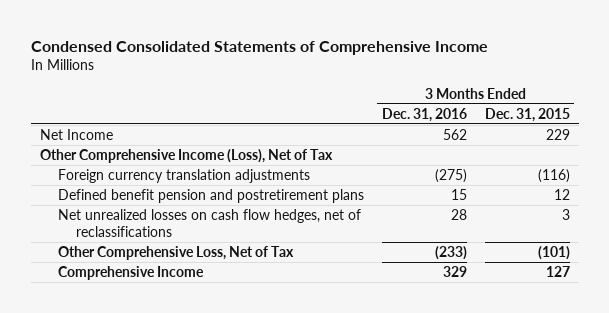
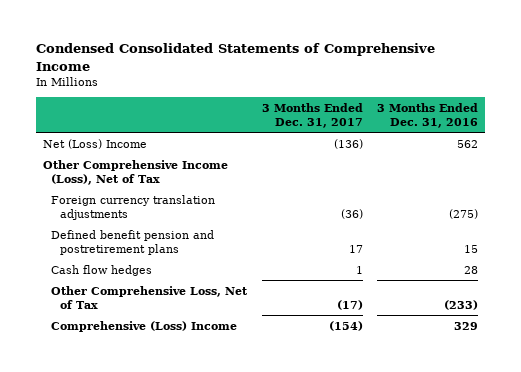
[484,107,570,122] Dec. 31, 2015 -> none
none -> [261,102,363,128] 3 Months Ended Dec. 31, 2017
[39,128,113,140] Net Income -> [42,138,147,149] Net (Loss) Income
[57,208,361,237] Net unrealized losses on cash flow hedges, net of reclassifications -> [51,264,153,276] Cash flow hedges
[57,265,204,280] Comprehensive Income -> [51,320,238,332] Comprehensive (Loss) Income

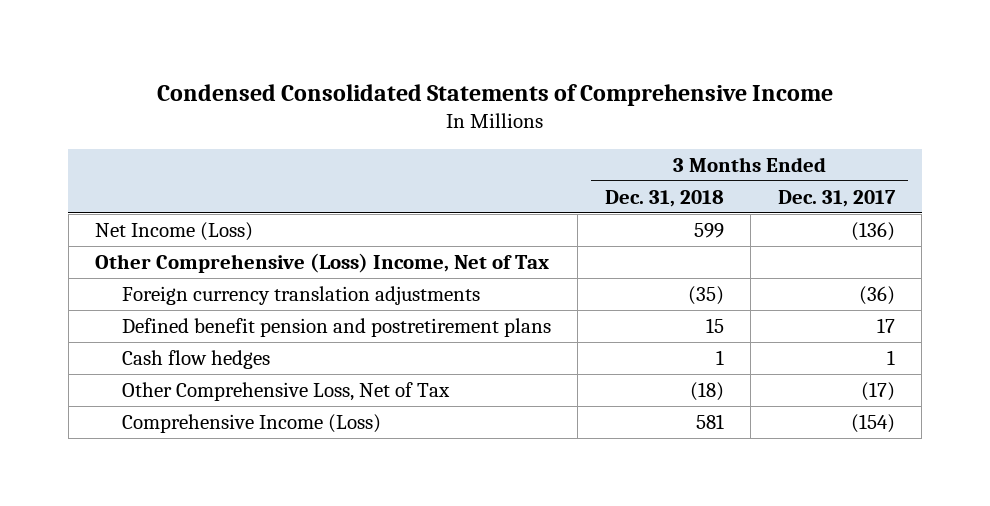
[377,102,479,128] 3 Months Ended Dec. 31, 2016 -> none
none -> [604,189,724,207] Dec. 31, 2018
[42,138,147,149] Net (Loss) Income -> [95,221,254,241] Net Income (Loss)
[42,159,228,185] Other Comprehensive Income (Loss), Net of Tax -> [95,252,550,273] Other Comprehensive (Loss) Income, Net of Tax
[51,320,238,332] Comprehensive (Loss) Income -> [122,413,382,433] Comprehensive Income (Loss)

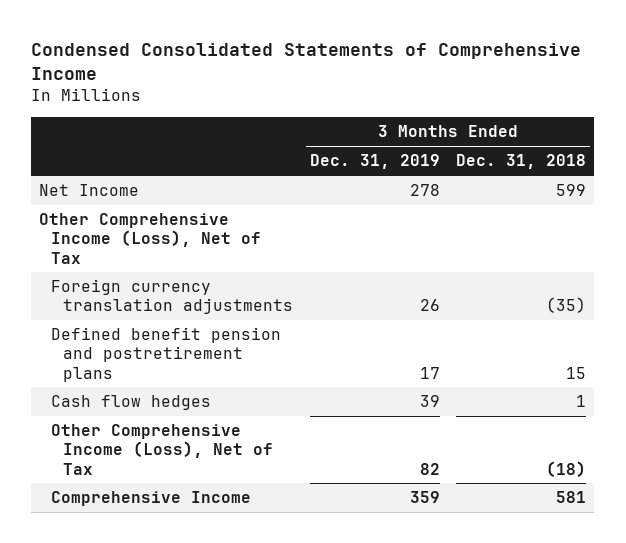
[777,189,896,207] Dec. 31, 2017 -> none
none -> [309,154,440,170] Dec. 31, 2019
[95,221,254,241] Net Income (Loss) -> [39,184,140,197] Net Income
[95,252,550,273] Other Comprehensive (Loss) Income, Net of Tax -> [39,213,262,264] Other Comprehensive Income (Loss), Net of Tax
[122,381,451,401] Other Comprehensive Loss, Net of Tax -> [51,424,274,475] Other Comprehensive Income (Loss), Net of Tax
[122,413,382,433] Comprehensive Income (Loss) -> [51,491,252,507] Comprehensive Income

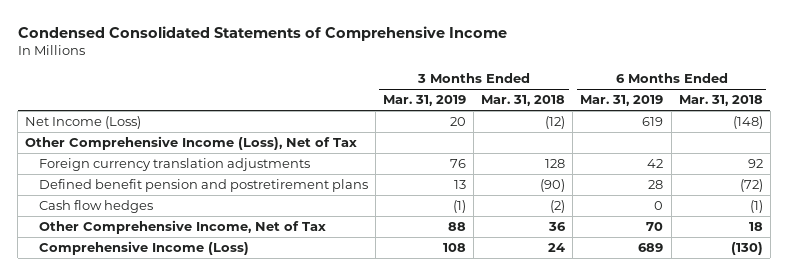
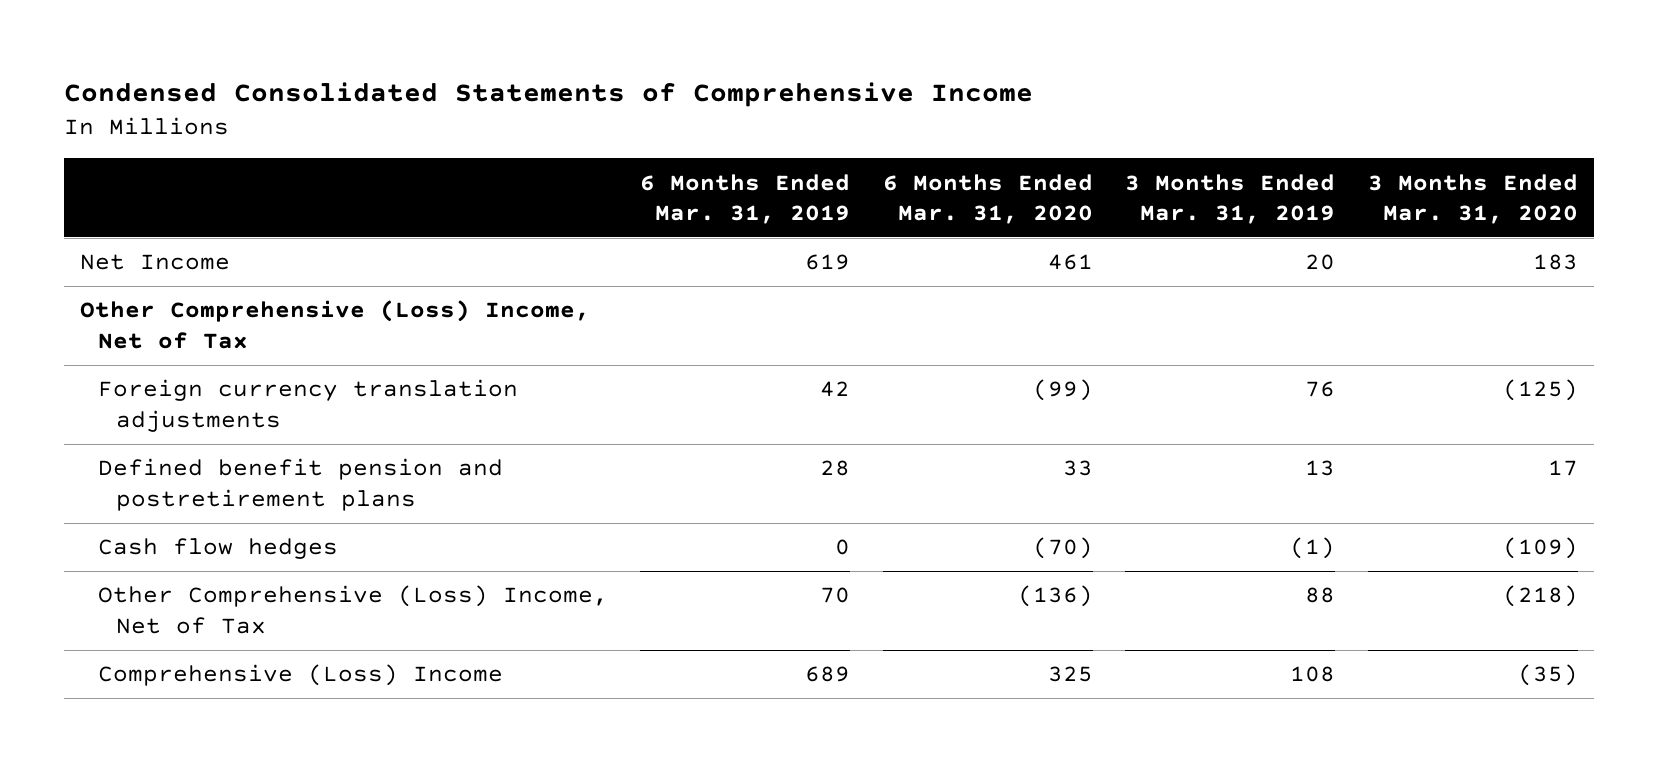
[481,95,566,107] Mar. 31, 2018 -> none
[678,95,763,107] Mar. 31, 2018 -> none
none -> [882,173,1093,225] 6 Months Ended Mar. 31, 2020
none -> [1367,173,1578,225] 3 Months Ended Mar. 31, 2020
[25,116,142,130] Net Income (Loss) -> [79,254,230,271] Net Income
[25,136,358,151] Other Comprehensive Income (Loss), Net of Tax -> [79,300,590,349] Other Comprehensive (Loss) Income, Net of Tax
[38,220,326,235] Other Comprehensive Income, Net of Tax -> [97,585,608,634] Other Comprehensive (Loss) Income, Net of Tax
[38,241,249,256] Comprehensive Income (Loss) -> [97,664,503,687] Comprehensive (Loss) Income

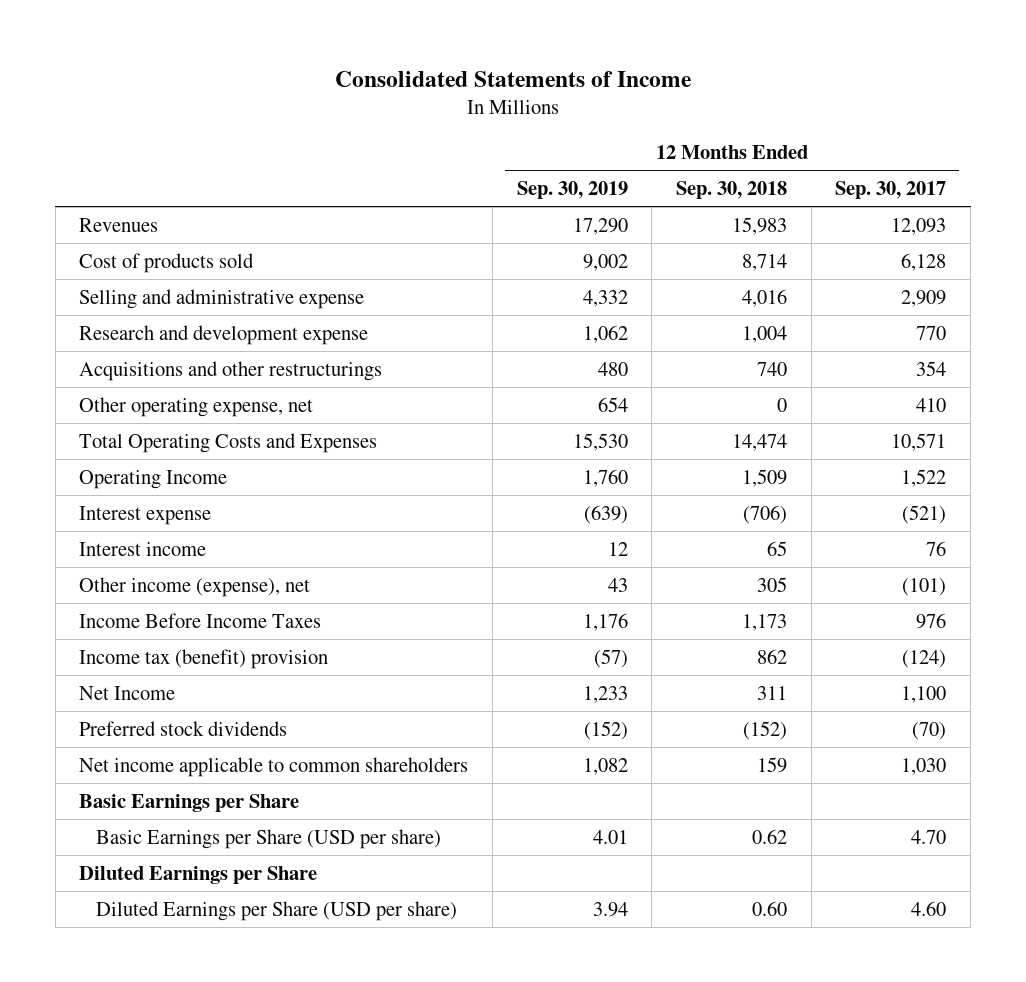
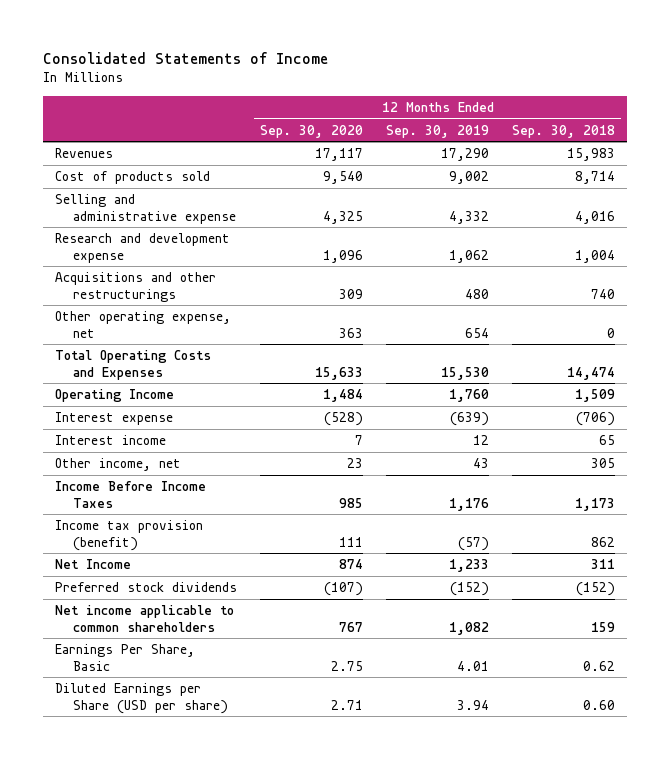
[835,181,947,200] Sep. 30, 2017 -> none
none -> [259,124,363,138] Sep. 30, 2020
[79,576,311,597] Other income (expense), net -> [54,458,181,472] Other income, net
[79,648,329,669] Income tax (benefit) provision -> [54,520,203,551] Income tax provision (benefit)
[79,793,300,812] Basic Earnings per Share -> none
[79,865,318,884] Diluted Earnings per Share -> none
[95,828,441,849] Basic Earnings per Share (USD per share) -> [54,644,195,671] Earnings Per Share, Basic

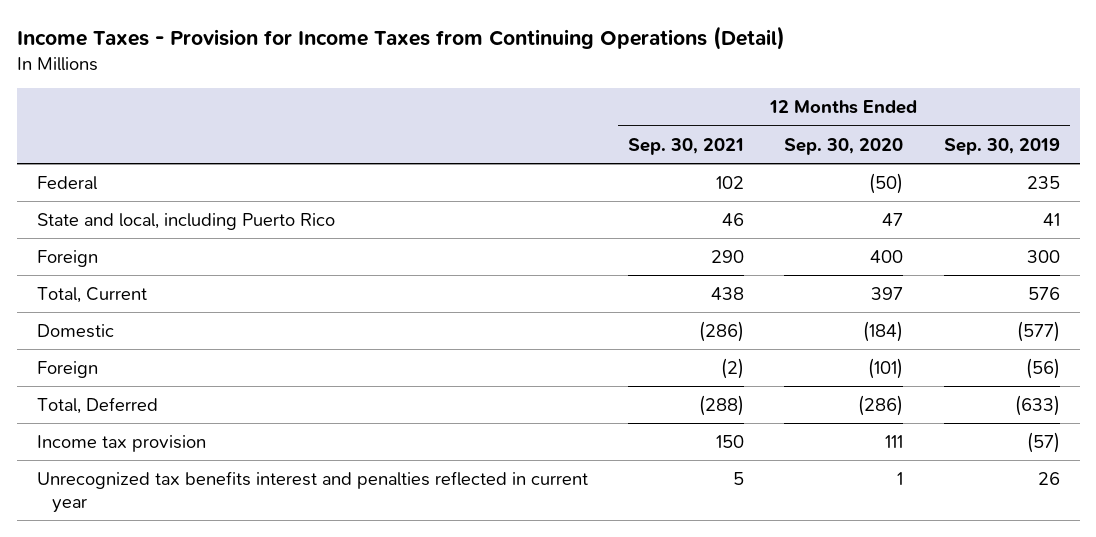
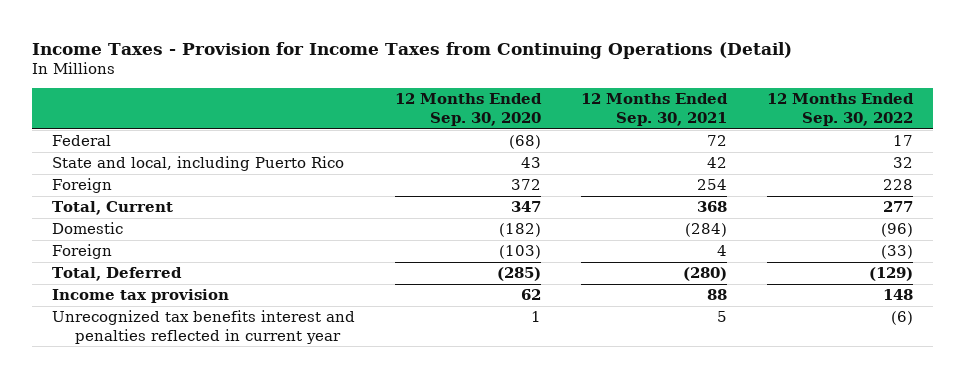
[943,137,1060,155] Sep. 30, 2019 -> none
none -> [767,93,915,126] 12 Months Ended Sep. 30, 2022
[715,175,744,189] 102 -> [707,135,728,147] 72
[869,172,904,194] (50) -> [509,135,542,150] (68)
[721,212,744,226] 46 -> [707,157,728,169] 42
[882,212,904,226] 47 -> [521,157,542,169] 43
[710,249,744,263] 290 -> [697,179,728,191] 254
[870,249,904,263] 400 -> [511,179,542,191] 372
[710,286,744,300] 438 -> [697,201,728,213] 368
[871,286,904,300] 397 -> [511,201,542,213] 347
[698,320,744,342] (286) -> [685,223,728,238] (284)
[863,320,904,342] (184) -> [499,223,542,238] (182)
[720,357,744,379] (2) -> [717,245,728,257] 4
[868,357,904,379] (101) -> [499,245,542,260] (103)
[698,394,744,416] (288) -> [683,267,728,282] (280)
[858,394,904,416] (286) -> [497,267,542,282] (285)
[715,434,744,448] 150 -> [707,289,728,301] 88
[885,434,904,448] 111 -> [521,289,542,301] 62

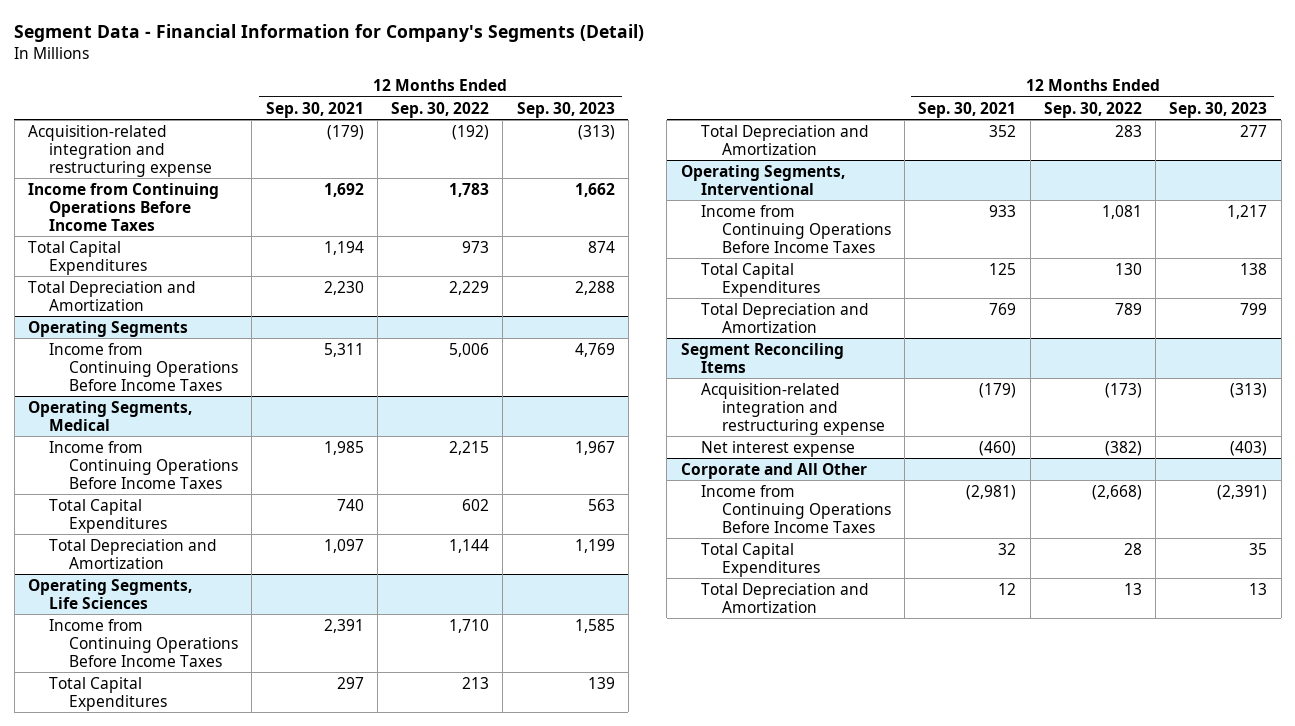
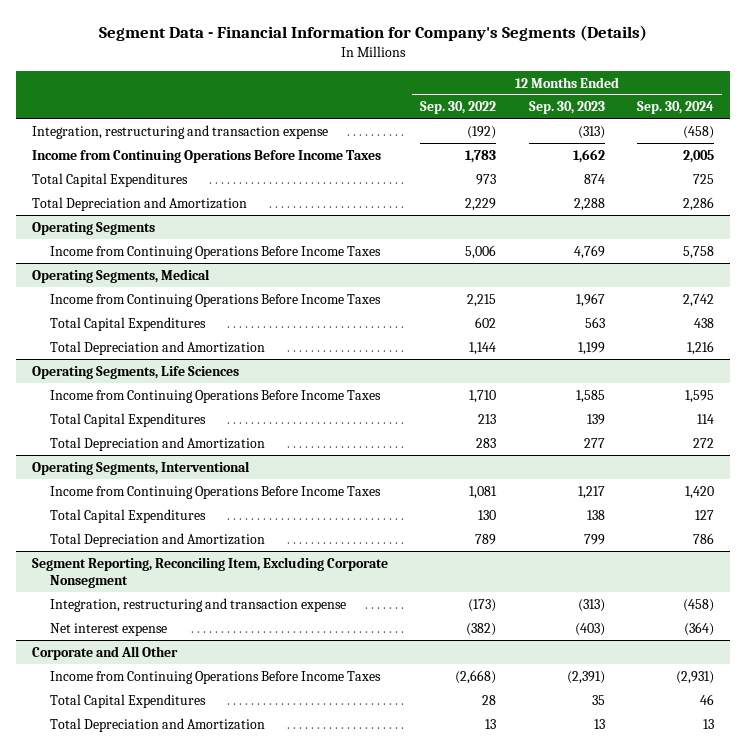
[14,24,645,43] Segment Data - Financial Information for Company's Segments (Detail) -> [99,25,648,42] Segment Data - Financial Information for Company's Segments (Details)
[265,101,364,118] Sep. 30, 2021 -> none
none -> [636,101,714,115] Sep. 30, 2024
[28,124,212,177] Acquisition-related integration and restructuring expense -> [32,124,329,139] Integration, restructuring and transaction expense
[680,342,844,373] Segment Reconciling Items -> [32,556,389,589] Segment Reporting, Reconciling Item, Excluding Corporate Nonsegment
[701,382,885,435] Acquisition-related integration and restructuring expense -> [49,597,346,612] Integration, restructuring and transaction expense

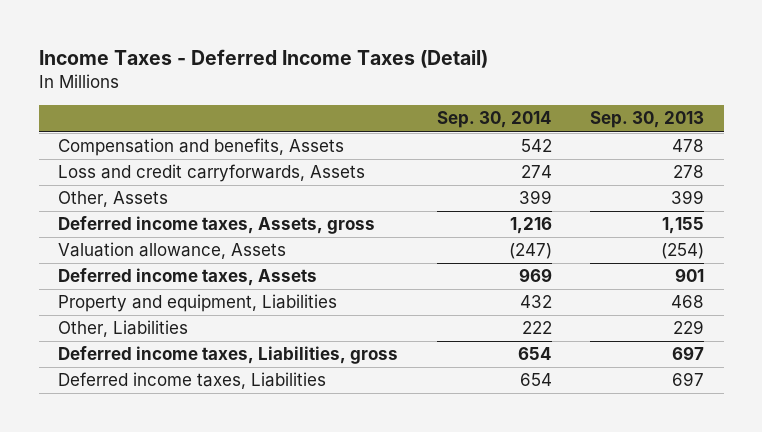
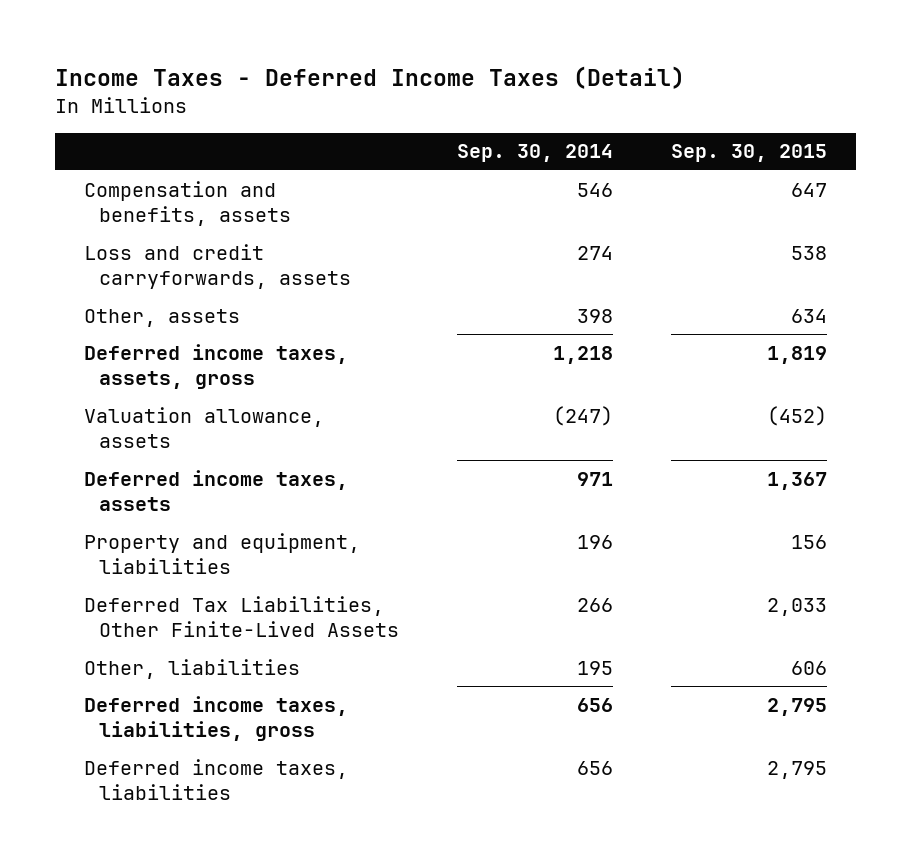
[590,111,705,129] Sep. 30, 2013 -> none
none -> [670,144,827,163] Sep. 30, 2015
[57,138,344,157] Compensation and benefits, Assets -> [83,180,291,227] Compensation and benefits, assets
[520,139,552,153] 542 -> [576,182,613,197] 546
[57,164,365,183] Loss and credit carryforwards, Assets -> [83,243,351,290] Loss and credit carryforwards, assets
[57,191,168,208] Other, Assets -> [83,308,240,327] Other, assets
[518,190,552,205] 399 -> [576,308,613,323] 398
[57,216,375,235] Deferred income taxes, Assets, gross -> [83,343,348,390] Deferred income taxes, assets, gross
[509,217,552,235] 1,216 -> [552,345,613,364] 1,218
[57,242,286,260] Valuation allowance, Assets -> [83,406,324,449] Valuation allowance, assets
[57,268,317,287] Deferred income taxes, Assets -> [83,469,348,512] Deferred income taxes, assets
[518,268,552,283] 969 -> [576,471,613,486] 971
[57,294,337,313] Property and equipment, Liabilities -> [83,532,360,575] Property and equipment, liabilities
[519,295,552,309] 432 -> [576,534,613,549] 196
none -> [83,595,399,638] Deferred Tax Liabilities, Other Finite-Lived Assets
[57,320,188,338] Other, Liabilities -> [83,658,300,679] Other, liabilities
[521,321,552,335] 222 -> [576,660,613,675] 195
[57,346,398,365] Deferred income taxes, Liabilities, gross -> [83,695,348,742] Deferred income taxes, liabilities, gross
[517,347,552,361] 654 -> [576,697,613,712] 656
[57,372,326,390] Deferred income taxes, Liabilities -> [83,758,348,801] Deferred income taxes, liabilities
[519,373,552,387] 654 -> [576,760,613,775] 656

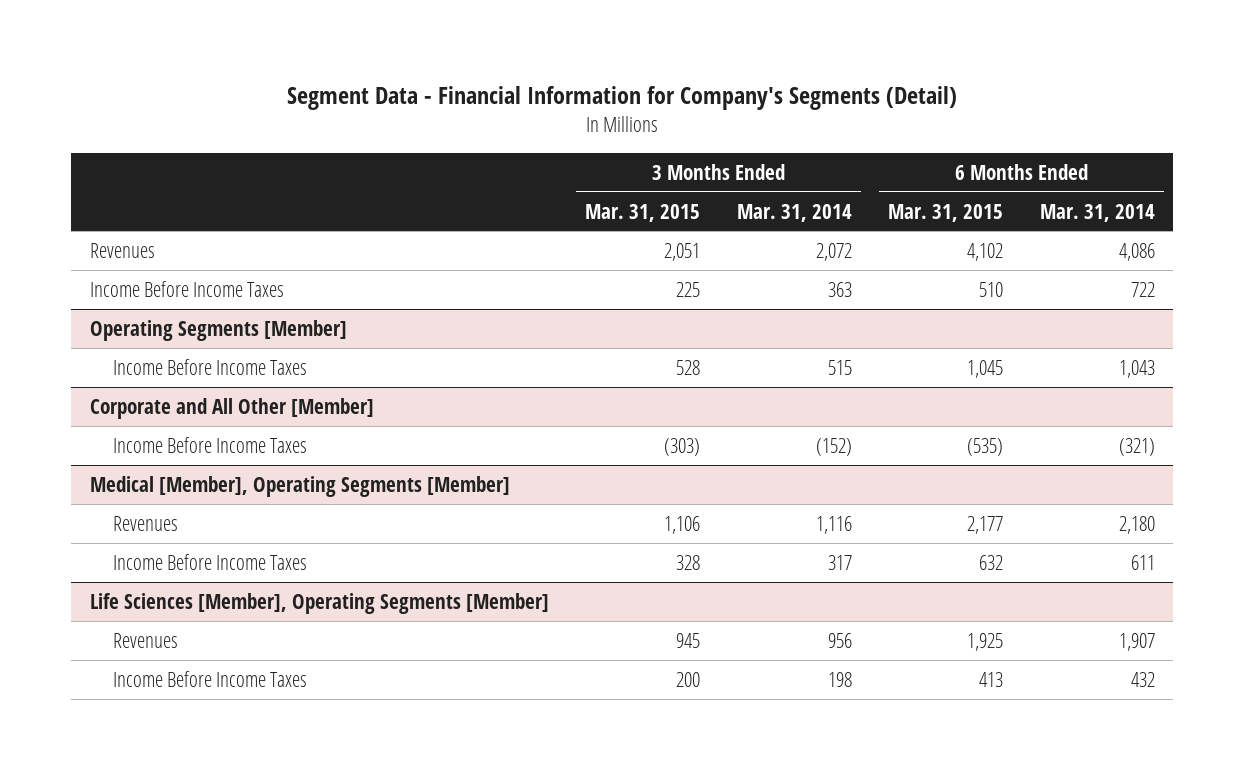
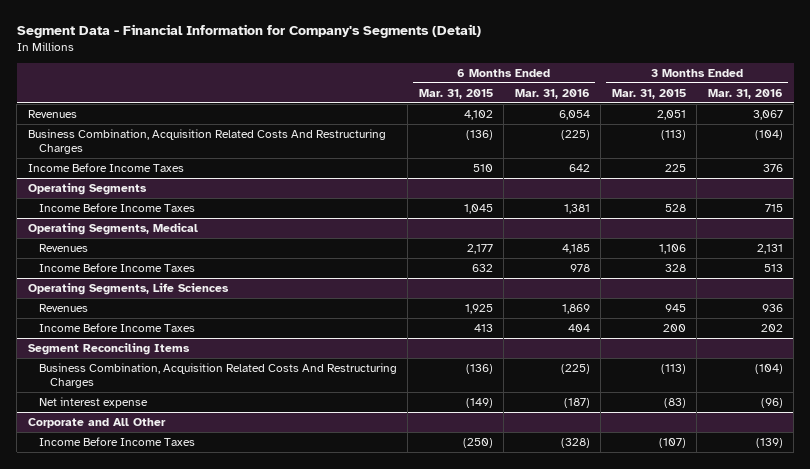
[736,203,852,222] Mar. 31, 2014 -> none
[1040,203,1156,222] Mar. 31, 2014 -> none
none -> [514,88,590,99] Mar. 31, 2016
none -> [707,88,783,99] Mar. 31, 2016
none -> [27,128,386,154] Business Combination, Acquisition Related Costs And Restructuring Charges
[89,319,347,341] Operating Segments [Member] -> [27,182,147,195] Operating Segments
[89,397,374,419] Corporate and All Other [Member] -> none
[113,436,308,453] Income Before Income Taxes -> none
[89,475,510,497] Medical [Member], Operating Segments [Member] -> [27,222,198,235] Operating Segments, Medical
[89,592,549,614] Life Sciences [Member], Operating Segments [Member] -> [27,282,229,295] Operating Segments, Life Sciences
none -> [27,342,190,355] Segment Reconciling Items
none -> [38,362,397,388] Business Combination, Acquisition Related Costs And Restructuring Charges
none -> [38,396,148,408] Net interest expense
none -> [27,417,166,428] Corporate and All Other
none -> [38,436,195,446] Income Before Income Taxes

